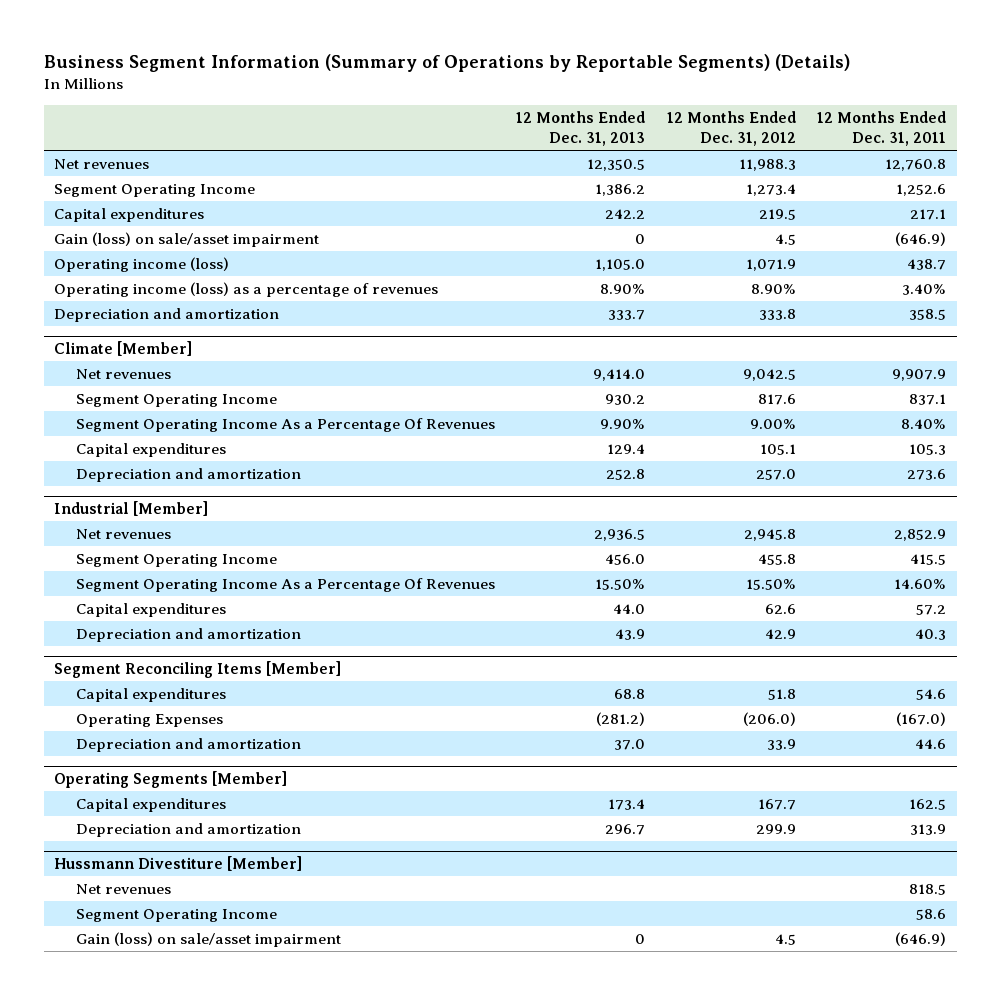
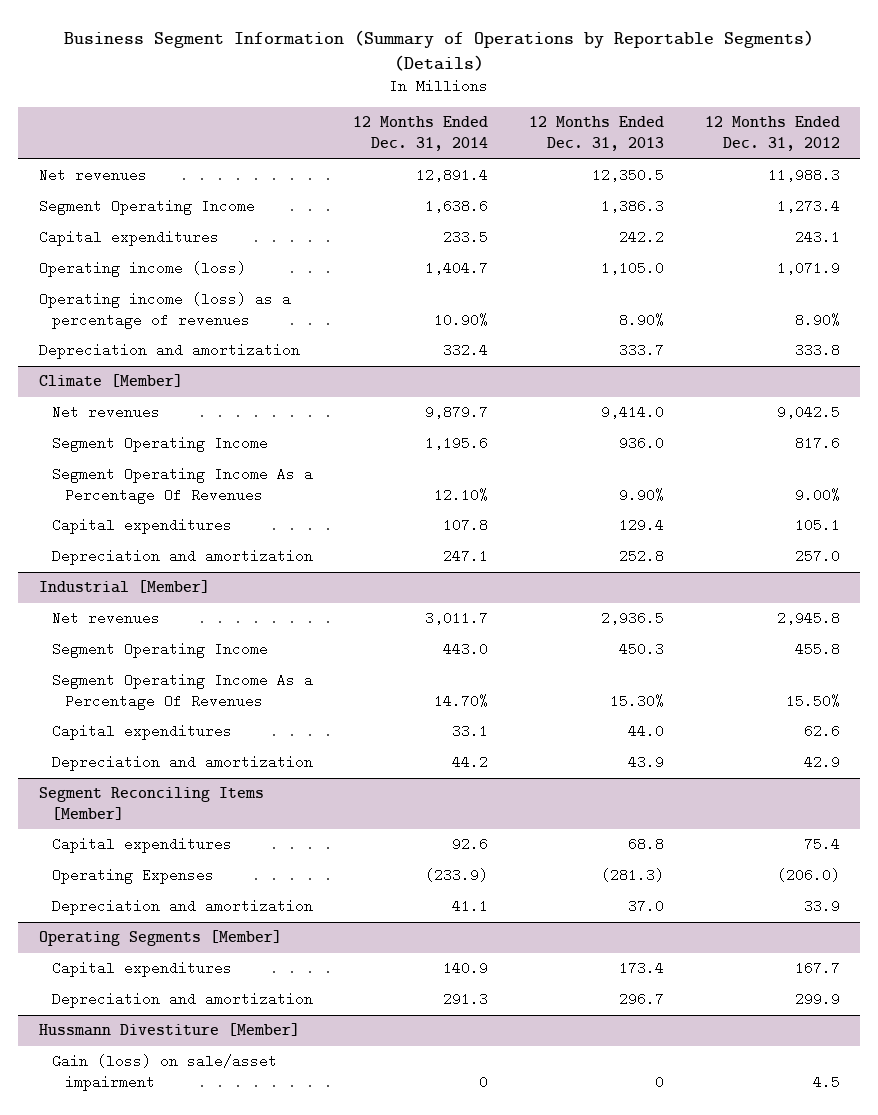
[817,110,947,147] 12 Months Ended Dec. 31, 2011 -> none
none -> [353,116,489,152] 12 Months Ended Dec. 31, 2014
[54,231,320,247] Gain (loss) on sale/asset impairment -> none
[595,183,646,196] 1,386.2 -> [601,199,665,214] 1,386.3
[758,208,796,220] 219.5 -> [794,230,840,245] 243.1
[605,393,646,405] 930.2 -> [619,436,665,451] 936.0
[605,553,646,565] 456.0 -> [619,642,665,657] 450.3
[595,578,646,590] 15.50% -> [610,694,665,709] 15.30%
[767,688,796,700] 51.8 -> [803,837,840,852] 75.4
[596,711,646,726] (281.2) -> [601,868,665,883] (281.3)
[75,883,171,894] Net revenues -> none
[75,908,277,922] Segment Operating Income -> none

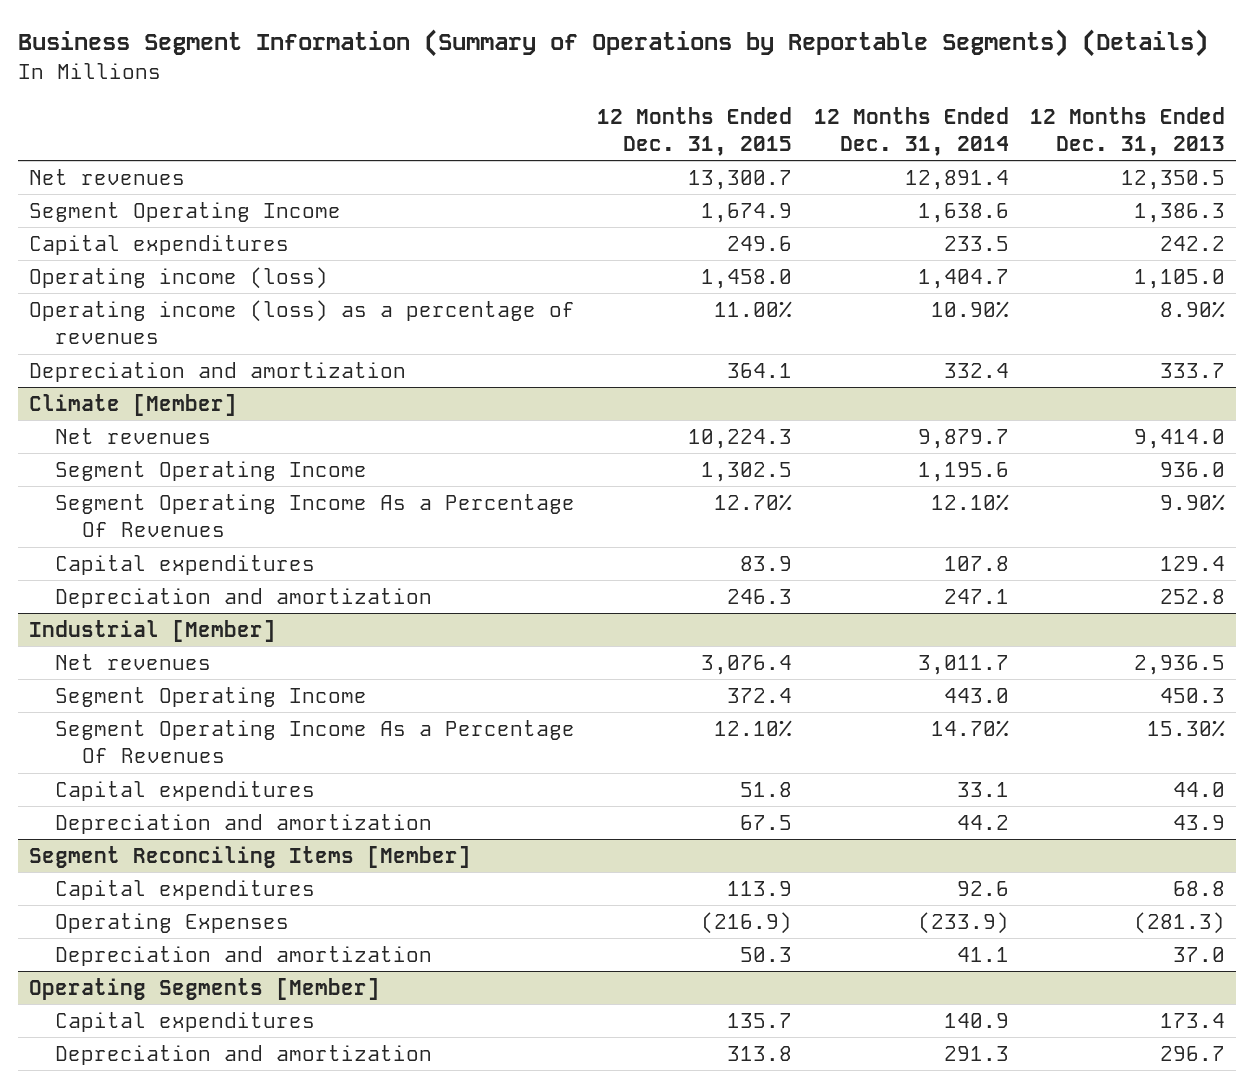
[704,116,840,152] 12 Months Ended Dec. 31, 2012 -> none
none -> [596,106,792,157] 12 Months Ended Dec. 31, 2015
[38,1023,300,1037] Hussmann Divestiture [Member] -> none
[51,1054,277,1092] Gain (loss) on sale/asset impairment -> none

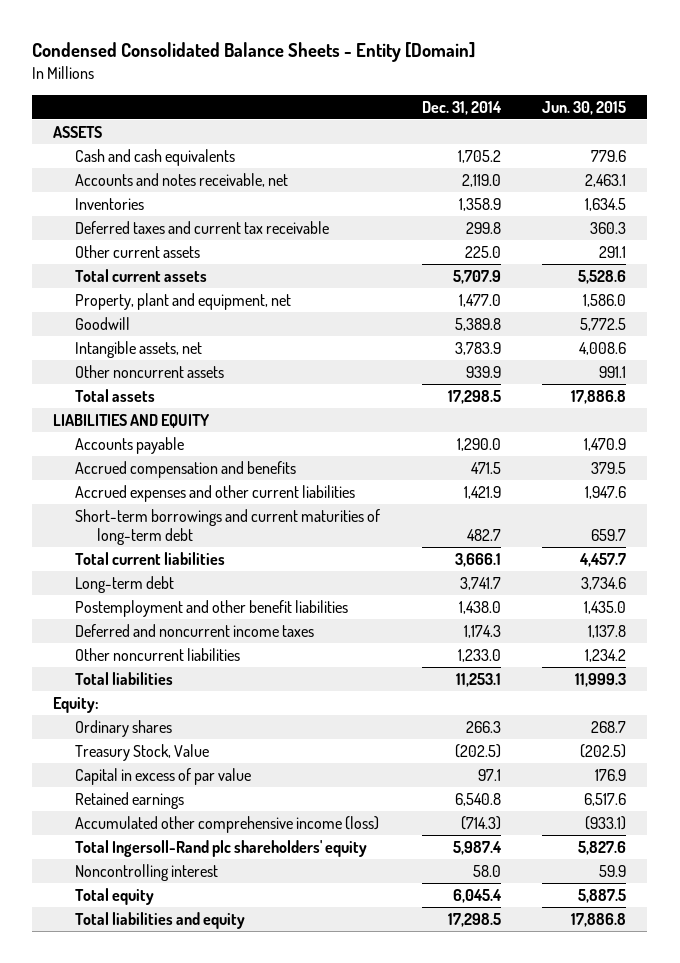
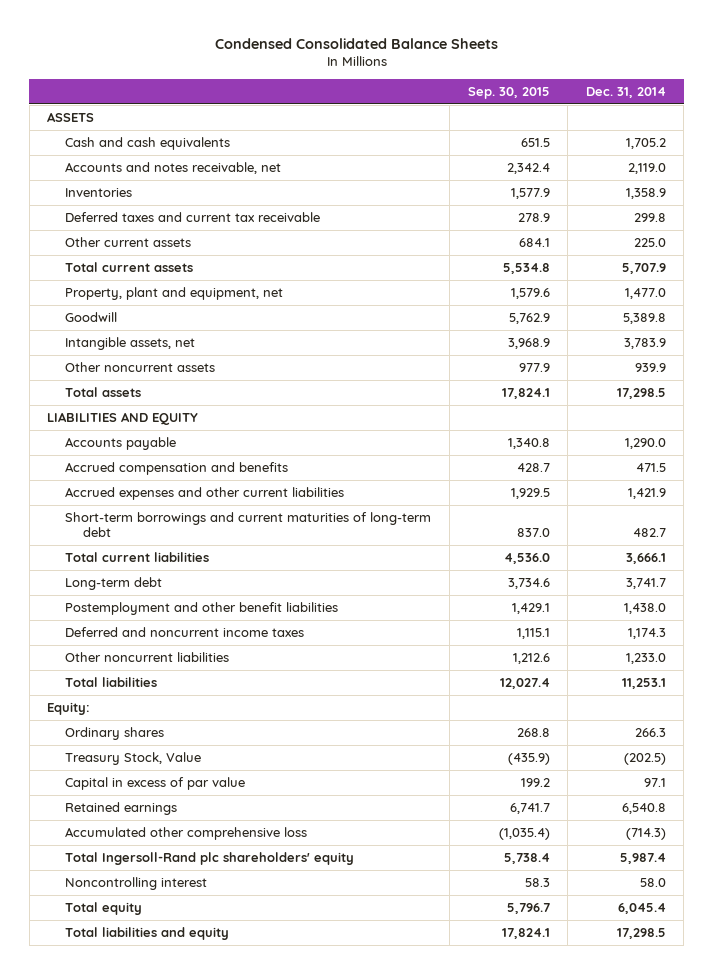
[32,42,476,63] Condensed Consolidated Balance Sheets - Entity [Domain] -> [214,37,498,49] Condensed Consolidated Balance Sheets
[542,100,627,115] Jun. 30, 2015 -> none
none -> [467,86,550,99] Sep. 30, 2015
[74,815,379,833] Accumulated other comprehensive income (loss) -> [65,826,308,840] Accumulated other comprehensive loss

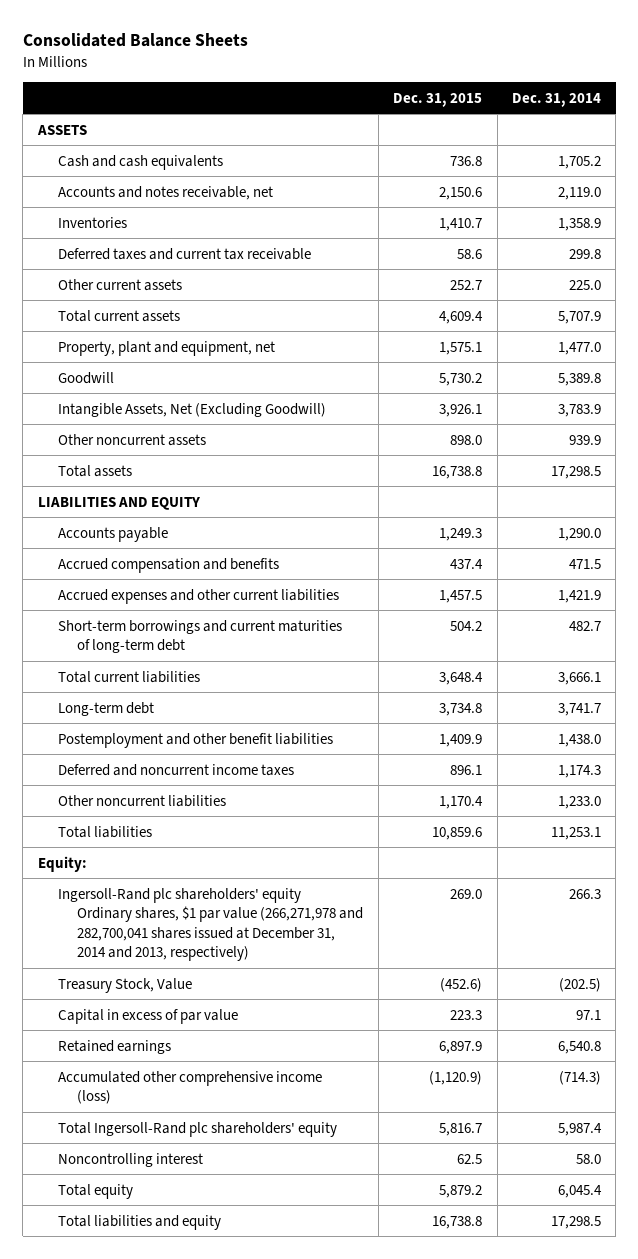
[214,37,498,49] Condensed Consolidated Balance Sheets -> [22,33,248,48] Consolidated Balance Sheets
[467,86,550,99] Sep. 30, 2015 -> none
none -> [393,92,483,107] Dec. 31, 2015
[65,336,196,350] Intangible assets, net -> [57,402,326,417] Intangible Assets, Net (Excluding Goodwill)
[65,726,165,740] Ordinary shares -> [57,887,364,962] Ingersoll-Rand plc shareholders' equity Ordinary shares, $1 par value (266,271,978 and 282,700,041 shares issued at December 31, 2014 and 2013, respectively)
[65,826,308,840] Accumulated other comprehensive loss -> [57,1070,322,1105] Accumulated other comprehensive income (loss)

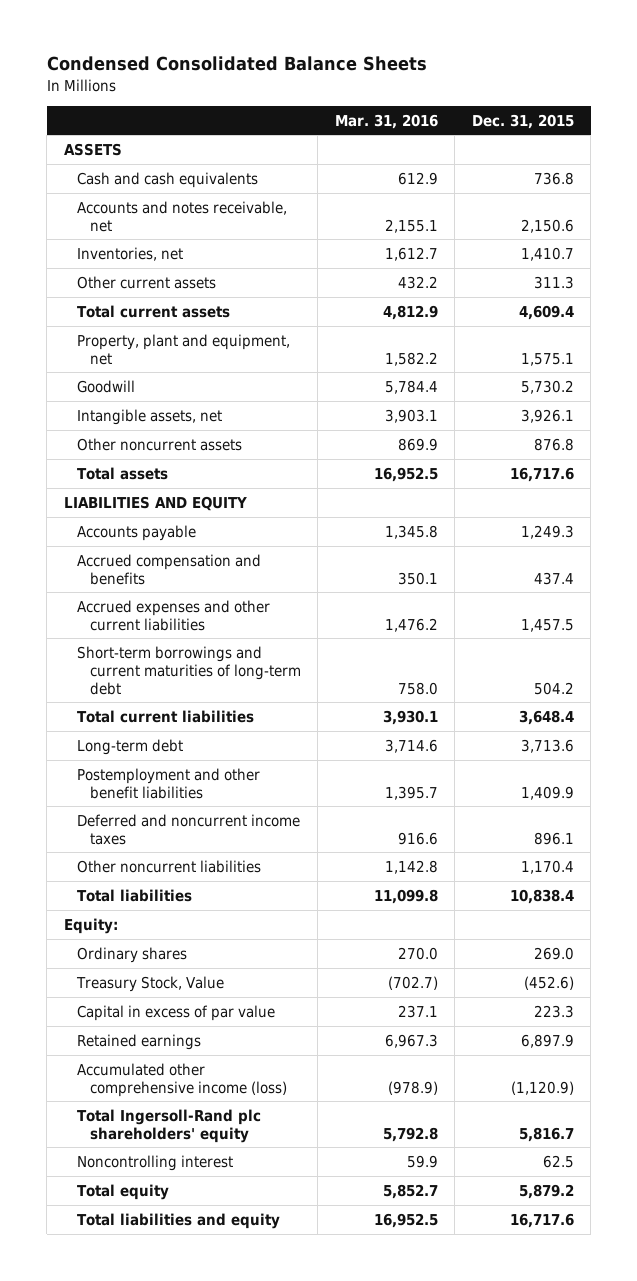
[22,33,248,48] Consolidated Balance Sheets -> [46,56,427,72] Condensed Consolidated Balance Sheets
[511,92,601,107] Dec. 31, 2014 -> none
none -> [334,113,438,129] Mar. 31, 2016
[57,247,311,260] Deferred taxes and current tax receivable -> none
[57,216,127,228] Inventories -> [76,246,183,261] Inventories, net
[450,279,483,290] 252.7 -> [533,275,574,289] 311.3
[57,402,326,417] Intangible Assets, Net (Excluding Goodwill) -> [76,408,222,425] Intangible assets, net
[450,434,483,445] 898.0 -> [533,437,574,451] 876.8
[432,465,483,479] 16,738.8 -> [509,466,574,482] 16,717.6
[439,702,483,716] 3,734.8 -> [520,738,574,753] 3,713.6
[432,826,483,840] 10,859.6 -> [509,888,574,904] 10,838.4
[57,887,364,962] Ingersoll-Rand plc shareholders' equity Ordinary shares, $1 par value (266,271,978 and 282,700,041 shares issued at December 31, 2014 and 2013, respectively) -> [76,946,187,963] Ordinary shares
[432,1215,483,1229] 16,738.8 -> [509,1212,574,1228] 16,717.6

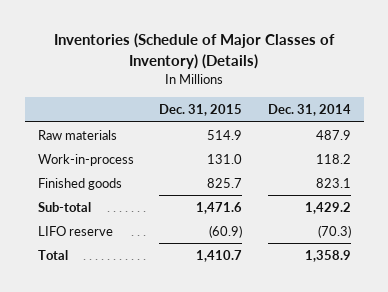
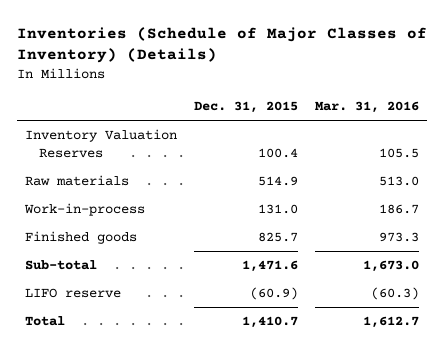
[267,104,351,117] Dec. 31, 2014 -> none
none -> [314,101,419,114] Mar. 31, 2016
none -> [24,129,177,158] Inventory Valuation Reserves

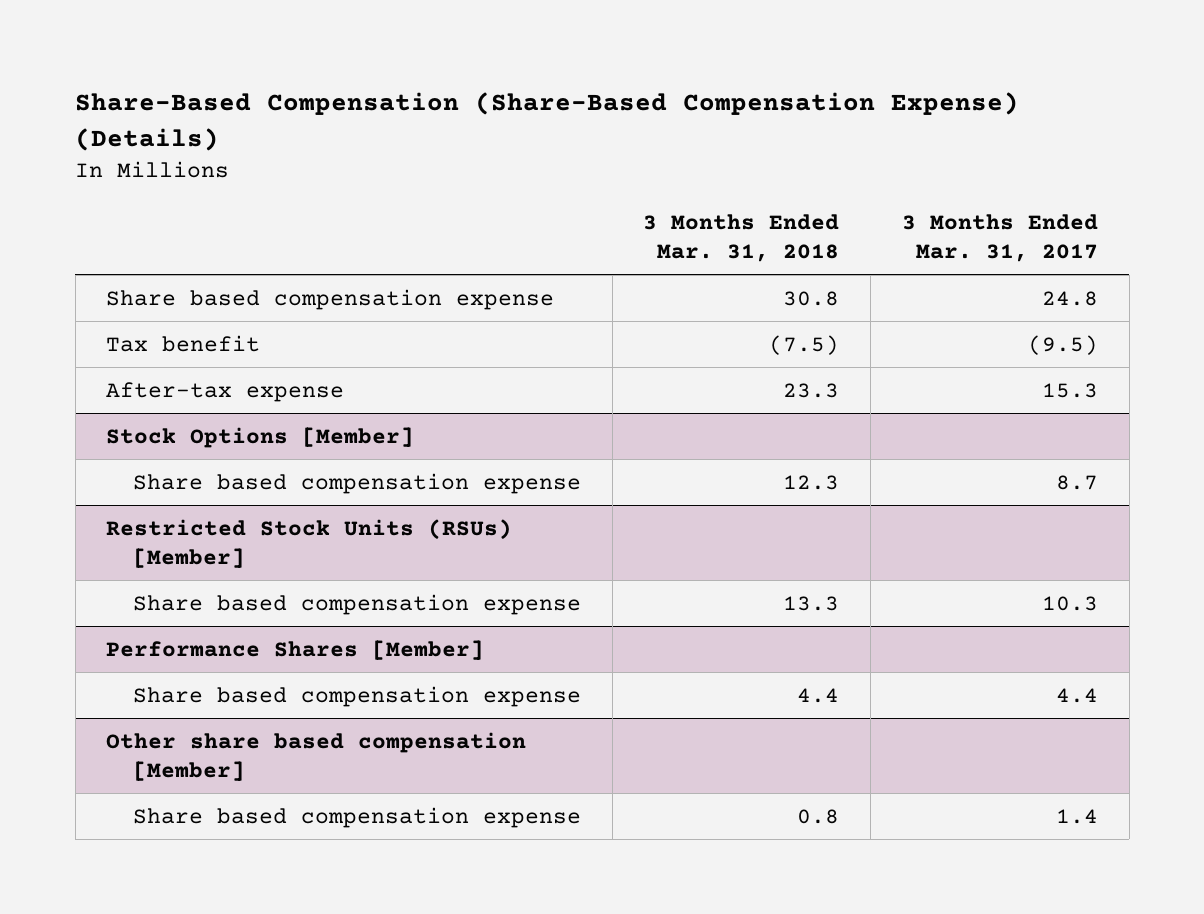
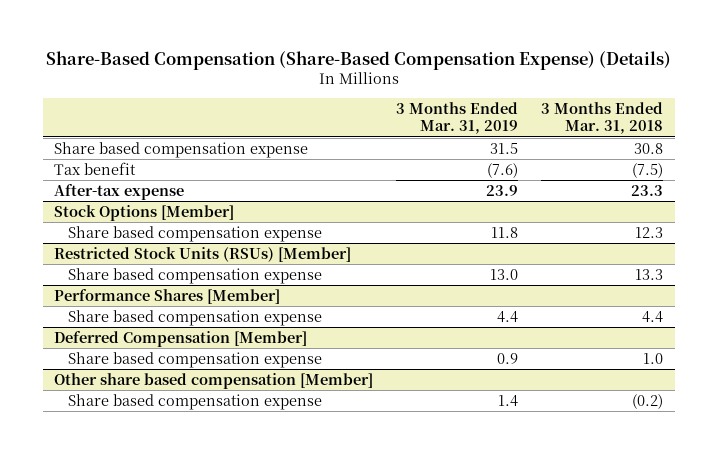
[901,214,1098,262] 3 Months Ended Mar. 31, 2017 -> none
none -> [396,102,519,135] 3 Months Ended Mar. 31, 2019
none -> [54,330,308,347] Deferred Compensation [Member]
none -> [68,351,323,368] Share based compensation expense
[797,808,840,824] 0.8 -> [632,393,664,409] (0.2)

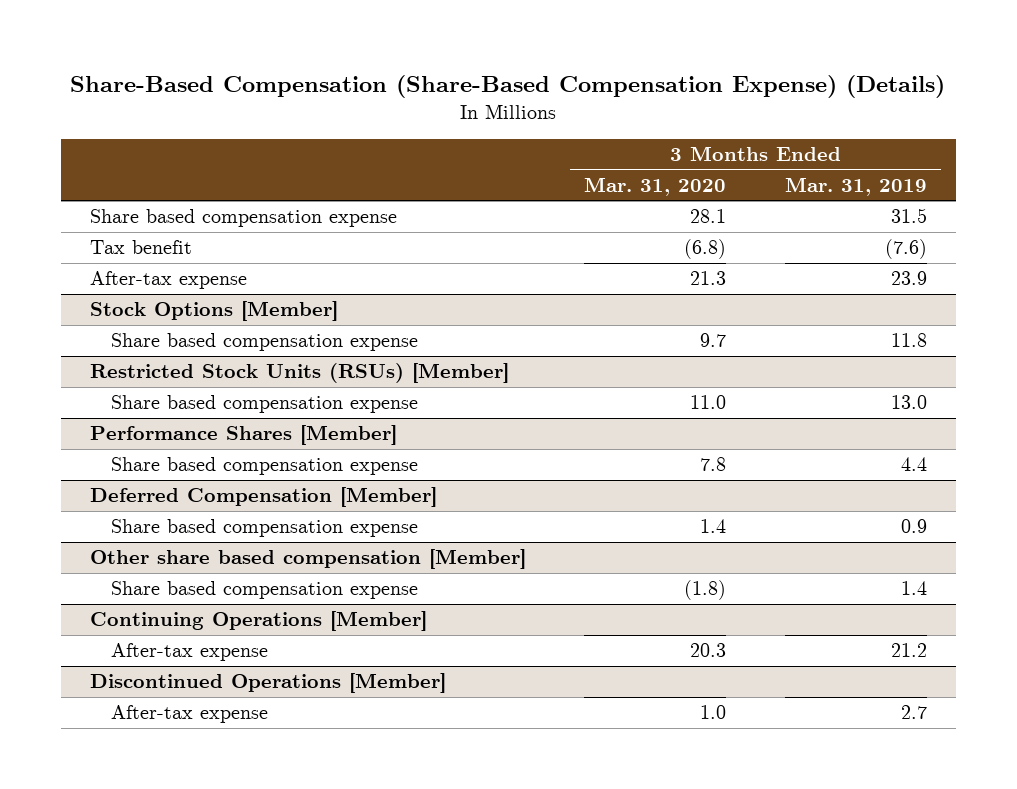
[541,102,664,135] 3 Months Ended Mar. 31, 2018 -> none
none -> [584,176,727,196] Mar. 31, 2020
none -> [90,611,428,632] Continuing Operations [Member]
none -> [111,643,269,662] After-tax expense
none -> [90,673,447,694] Discontinued Operations [Member]
none -> [111,705,269,724] After-tax expense

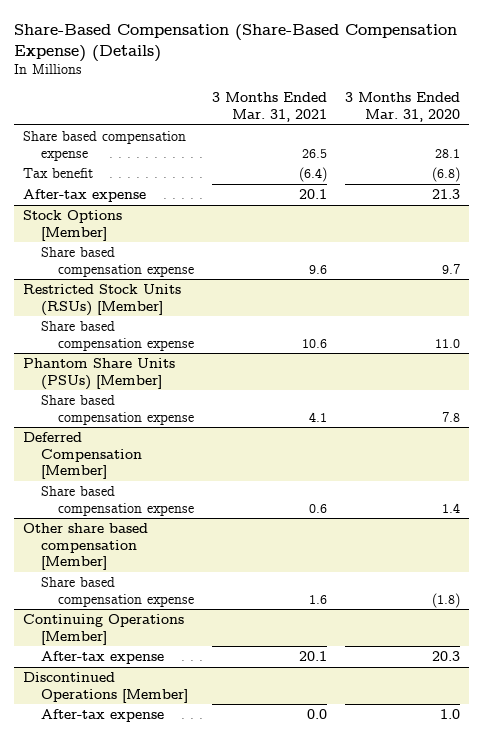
[784,176,927,196] Mar. 31, 2019 -> none
none -> [212,92,328,122] 3 Months Ended Mar. 31, 2021
[90,425,398,446] Performance Shares [Member] -> [23,358,176,390] Phantom Share Units (PSUs) [Member]

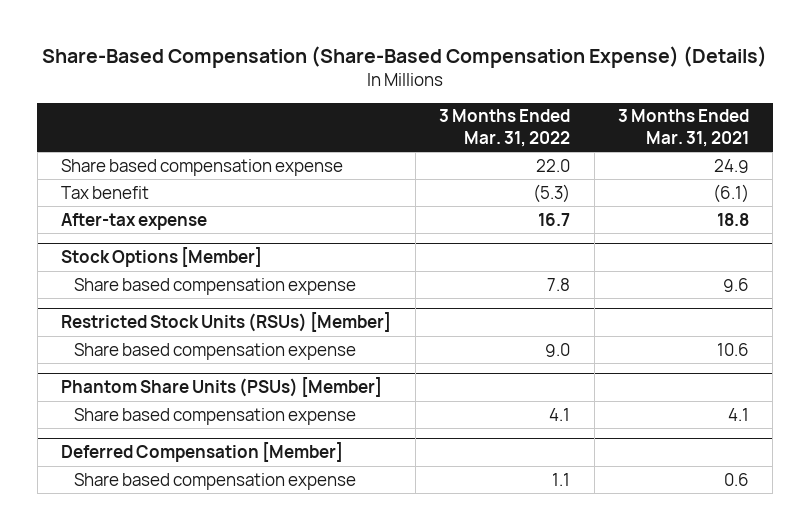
[345,92,461,122] 3 Months Ended Mar. 31, 2020 -> none
none -> [439,109,571,147] 3 Months Ended Mar. 31, 2022
[302,148,328,158] 26.5 -> [713,158,749,173] 24.9
[299,167,328,183] (6.4) -> [712,183,749,203] (6.1)
[299,189,328,200] 20.1 -> [716,212,749,226] 18.8
[23,523,149,570] Other share based compensation [Member] -> none
[40,577,195,607] Share based compensation expense -> none
[23,614,185,645] Continuing Operations [Member] -> none
[40,651,164,665] After-tax expense -> none
[23,672,188,703] Discontinued Operations [Member] -> none
[40,709,164,723] After-tax expense -> none

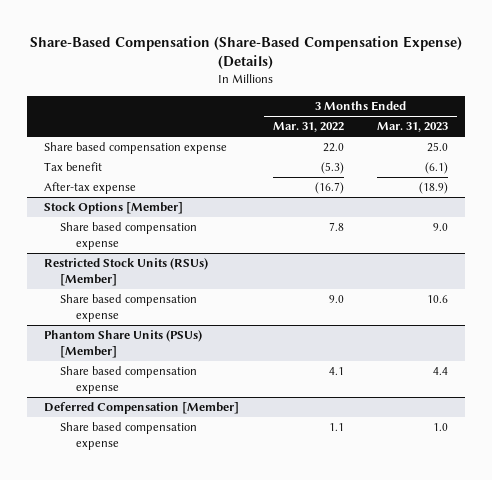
[617,109,749,147] 3 Months Ended Mar. 31, 2021 -> none
none -> [377,122,449,133] Mar. 31, 2023
[538,212,571,226] 16.7 -> [314,182,344,195] (16.7)

